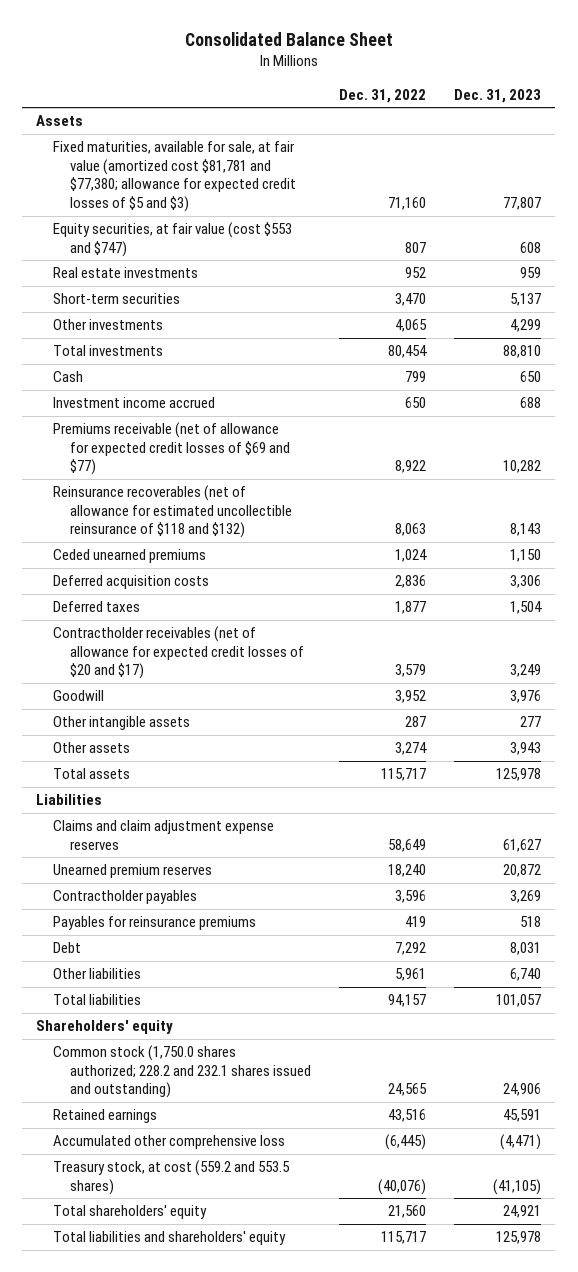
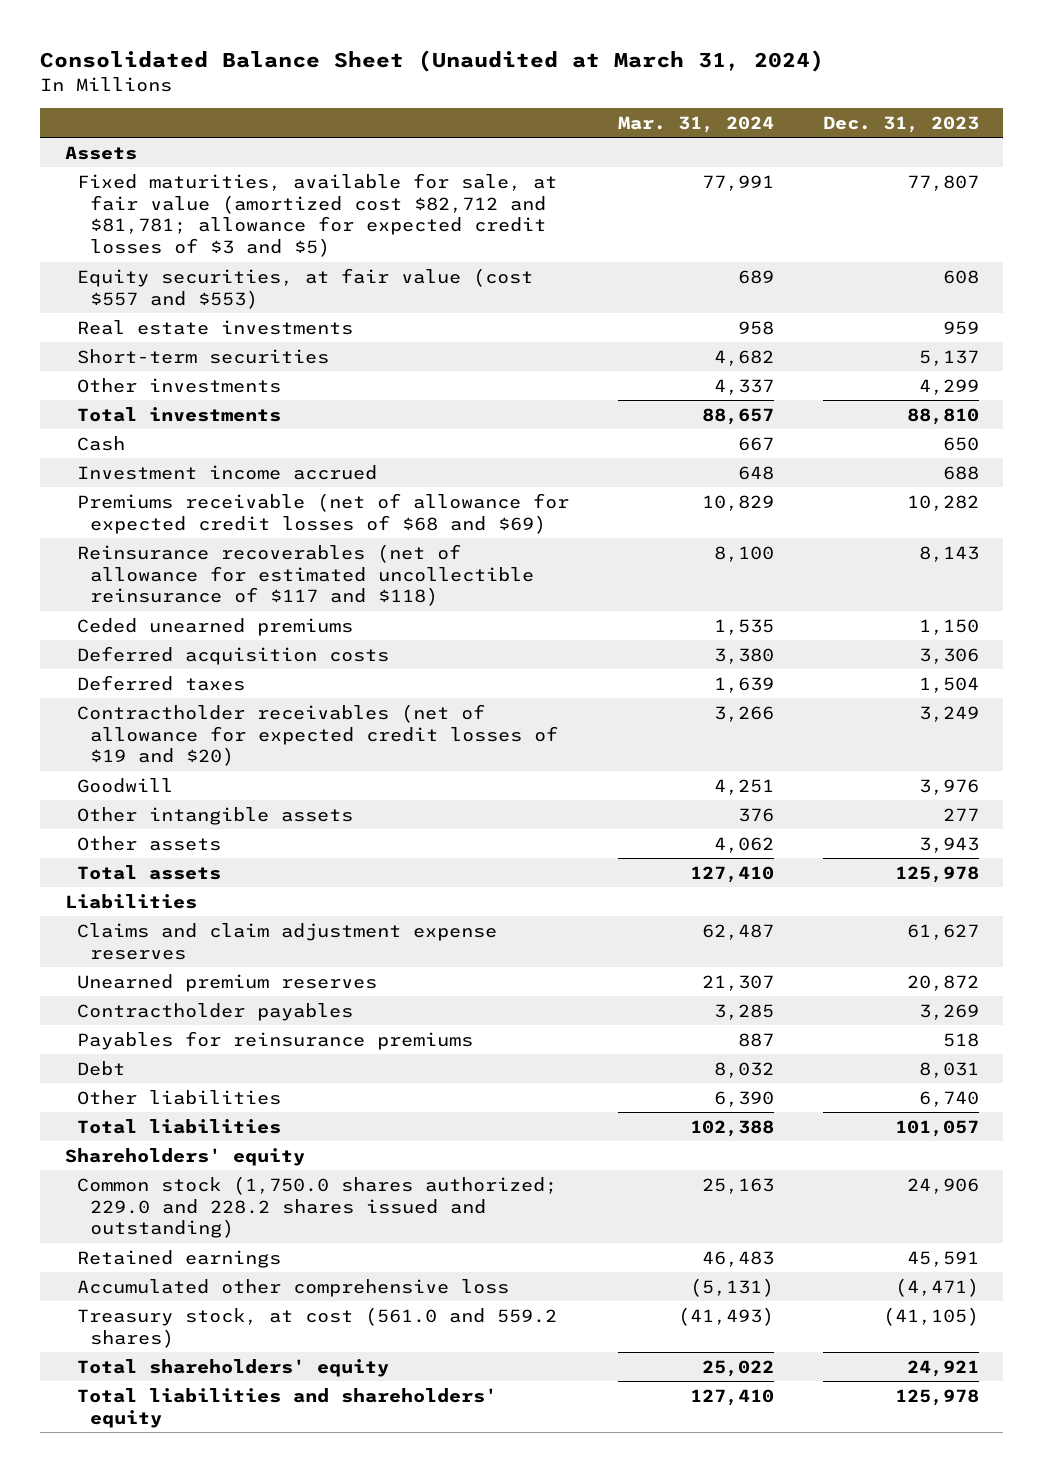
[184,31,393,46] Consolidated Balance Sheet -> [40,50,825,73] Consolidated Balance Sheet (Unaudited at March 31, 2024)
[339,88,427,103] Dec. 31, 2022 -> none
none -> [617,115,774,133] Mar. 31, 2024
[53,141,297,213] Fixed maturities, available for sale, at fair value (amortized cost $81,781 and $77,380; allowance for expected credit losses of $5 and $3) -> [77,172,558,258] Fixed maturities, available for sale, at fair value (amortized cost $82,712 and $81,781; allowance for expected credit losses of $3 and $5)
[53,222,293,257] Equity securities, at fair value (cost $553 and $747) -> [77,267,534,309] Equity securities, at fair value (cost $557 and $553)
[53,422,291,476] Premiums receivable (net of allowance for expected credit losses of $69 and $77) -> [77,492,570,534] Premiums receivable (net of allowance for expected credit losses of $68 and $69)
[53,485,293,539] Reinsurance recoverables (net of allowance for estimated uncollectible reinsurance of $118 and $132) -> [77,543,534,607] Reinsurance recoverables (net of allowance for estimated uncollectible reinsurance of $117 and $118)
[53,626,305,680] Contractholder receivables (net of allowance for expected credit losses of $20 and $17) -> [77,703,558,767] Contractholder receivables (net of allowance for expected credit losses of $19 and $20)
[53,1045,312,1099] Common stock (1,750.0 shares authorized; 228.2 and 232.1 shares issued and outstanding) -> [77,1175,558,1239] Common stock (1,750.0 shares authorized; 229.0 and 228.2 shares issued and outstanding)
[53,1160,291,1195] Treasury stock, at cost (559.2 and 553.5 shares) -> [77,1306,558,1348] Treasury stock, at cost (561.0 and 559.2 shares)

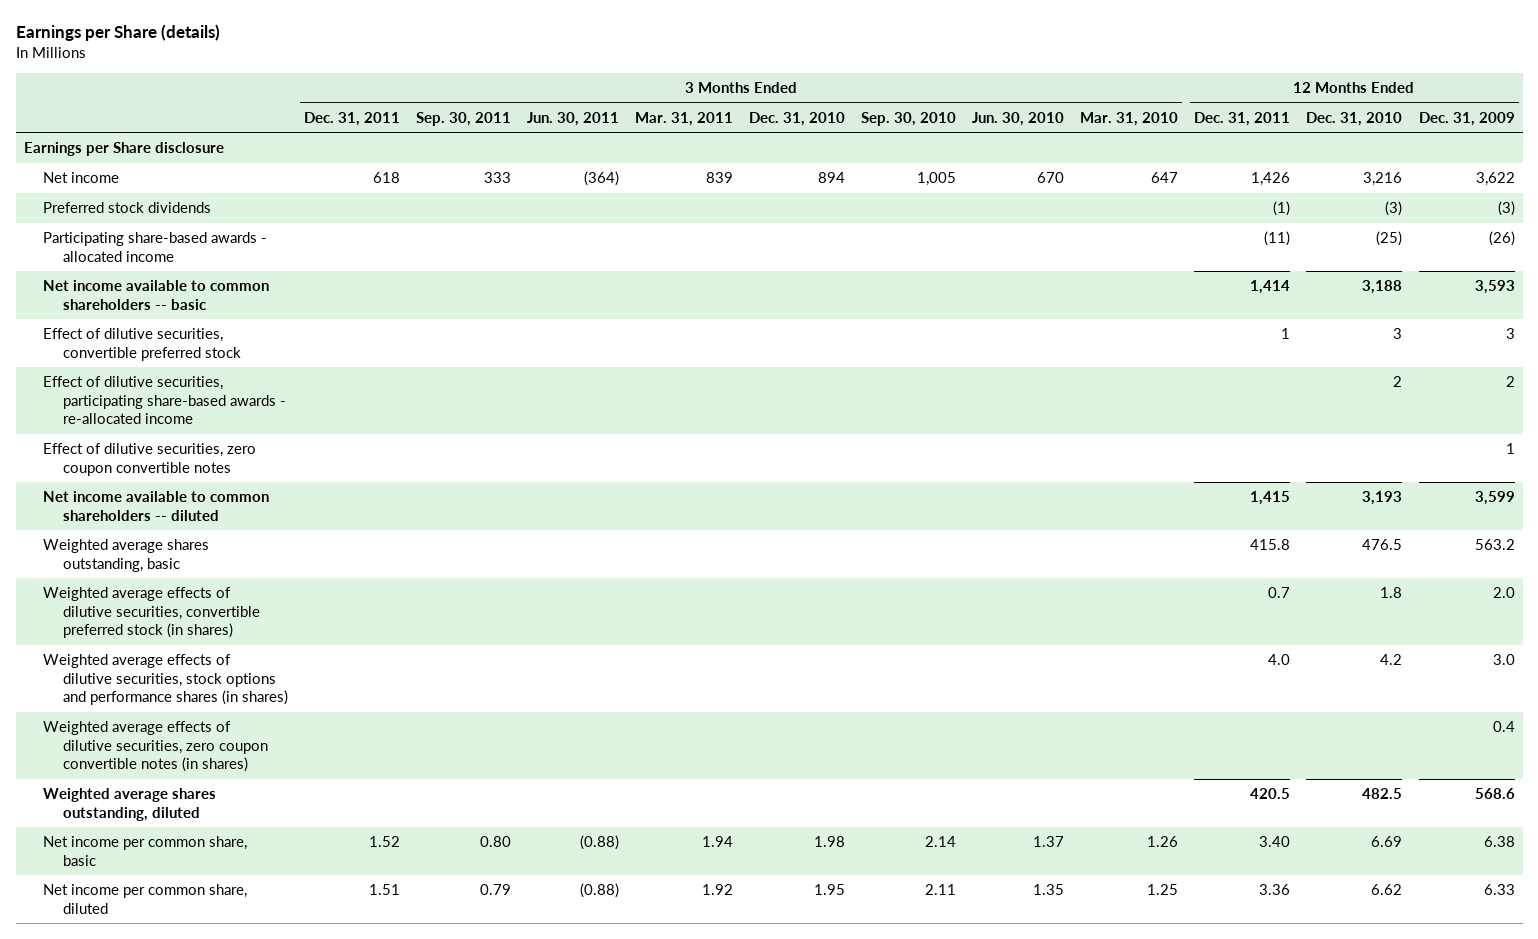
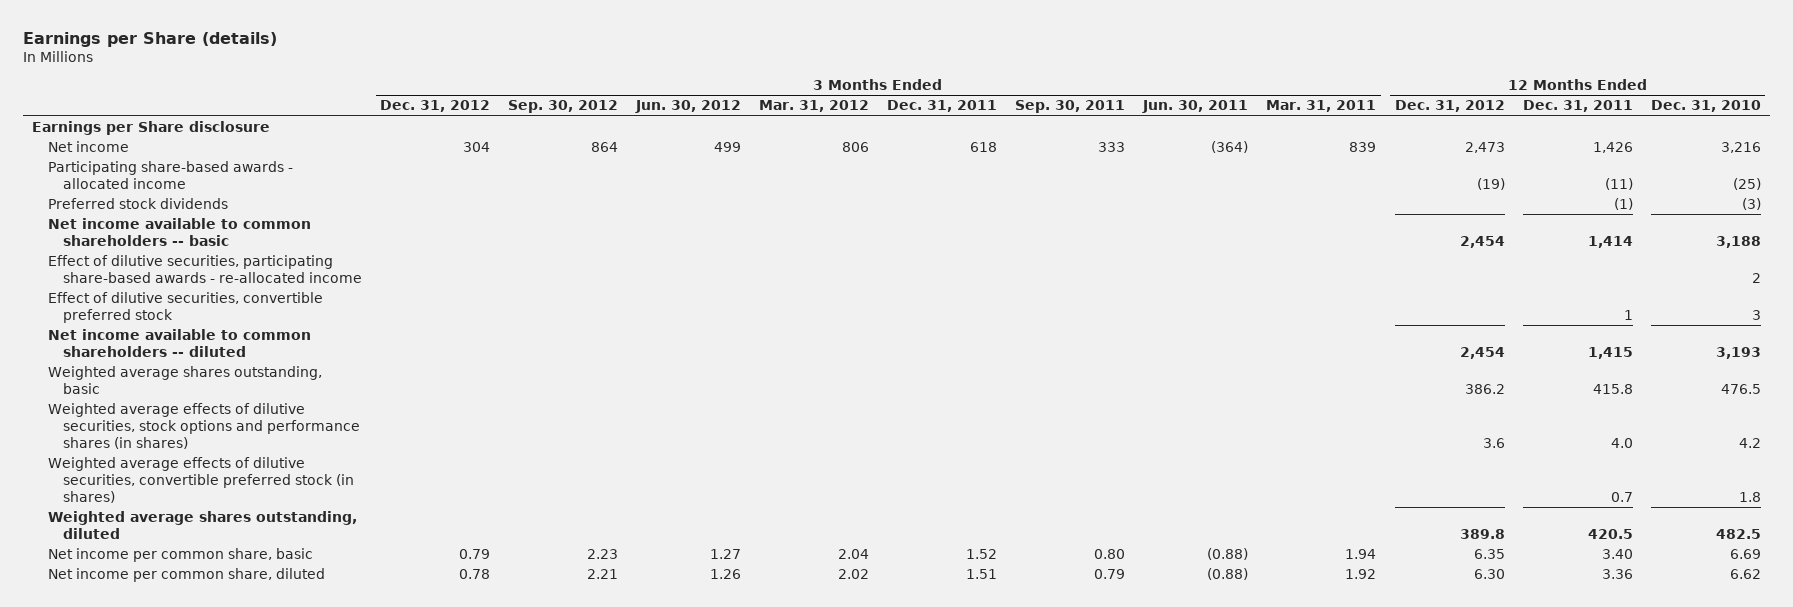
[749,111,846,126] Dec. 31, 2010 -> none
[861,111,957,126] Sep. 30, 2010 -> none
[972,111,1065,126] Jun. 30, 2010 -> none
[1080,111,1179,126] Mar. 31, 2010 -> none
[1418,111,1515,126] Dec. 31, 2009 -> none
none -> [380,100,491,113] Dec. 31, 2012
none -> [508,100,619,114] Sep. 30, 2012
none -> [635,100,742,114] Jun. 30, 2012
none -> [759,100,870,113] Mar. 31, 2012
none -> [1394,100,1505,113] Dec. 31, 2012
[43,202,212,214] Preferred stock dividends -> [47,197,228,209] Preferred stock dividends
[43,443,257,476] Effect of dilutive securities, zero coupon convertible notes -> none
[43,328,241,361] Effect of dilutive securities, convertible preferred stock -> [47,291,323,323] Effect of dilutive securities, convertible preferred stock
[43,721,268,773] Weighted average effects of dilutive securities, zero coupon convertible notes (in shares) -> none
[43,587,260,639] Weighted average effects of dilutive securities, convertible preferred stock (in shares) -> [47,456,355,503] Weighted average effects of dilutive securities, convertible preferred stock (in shares)

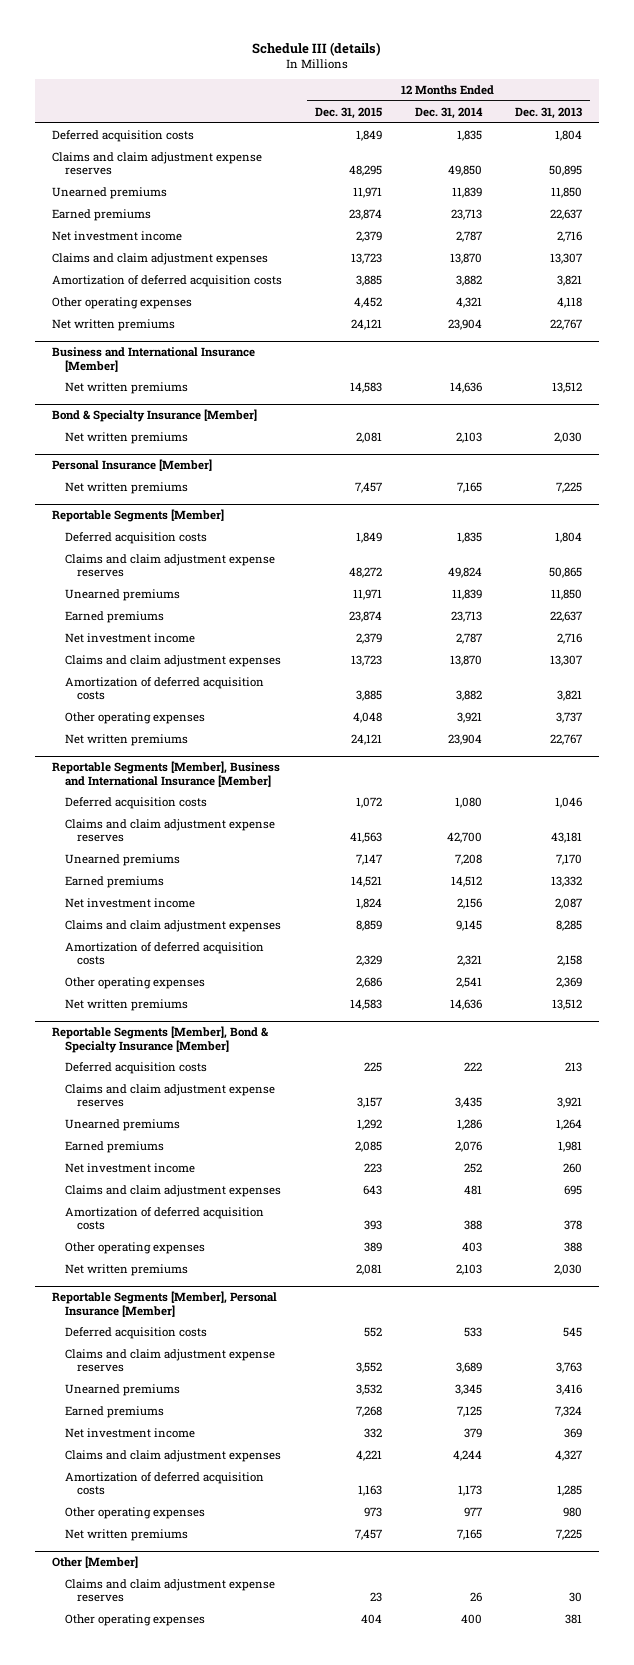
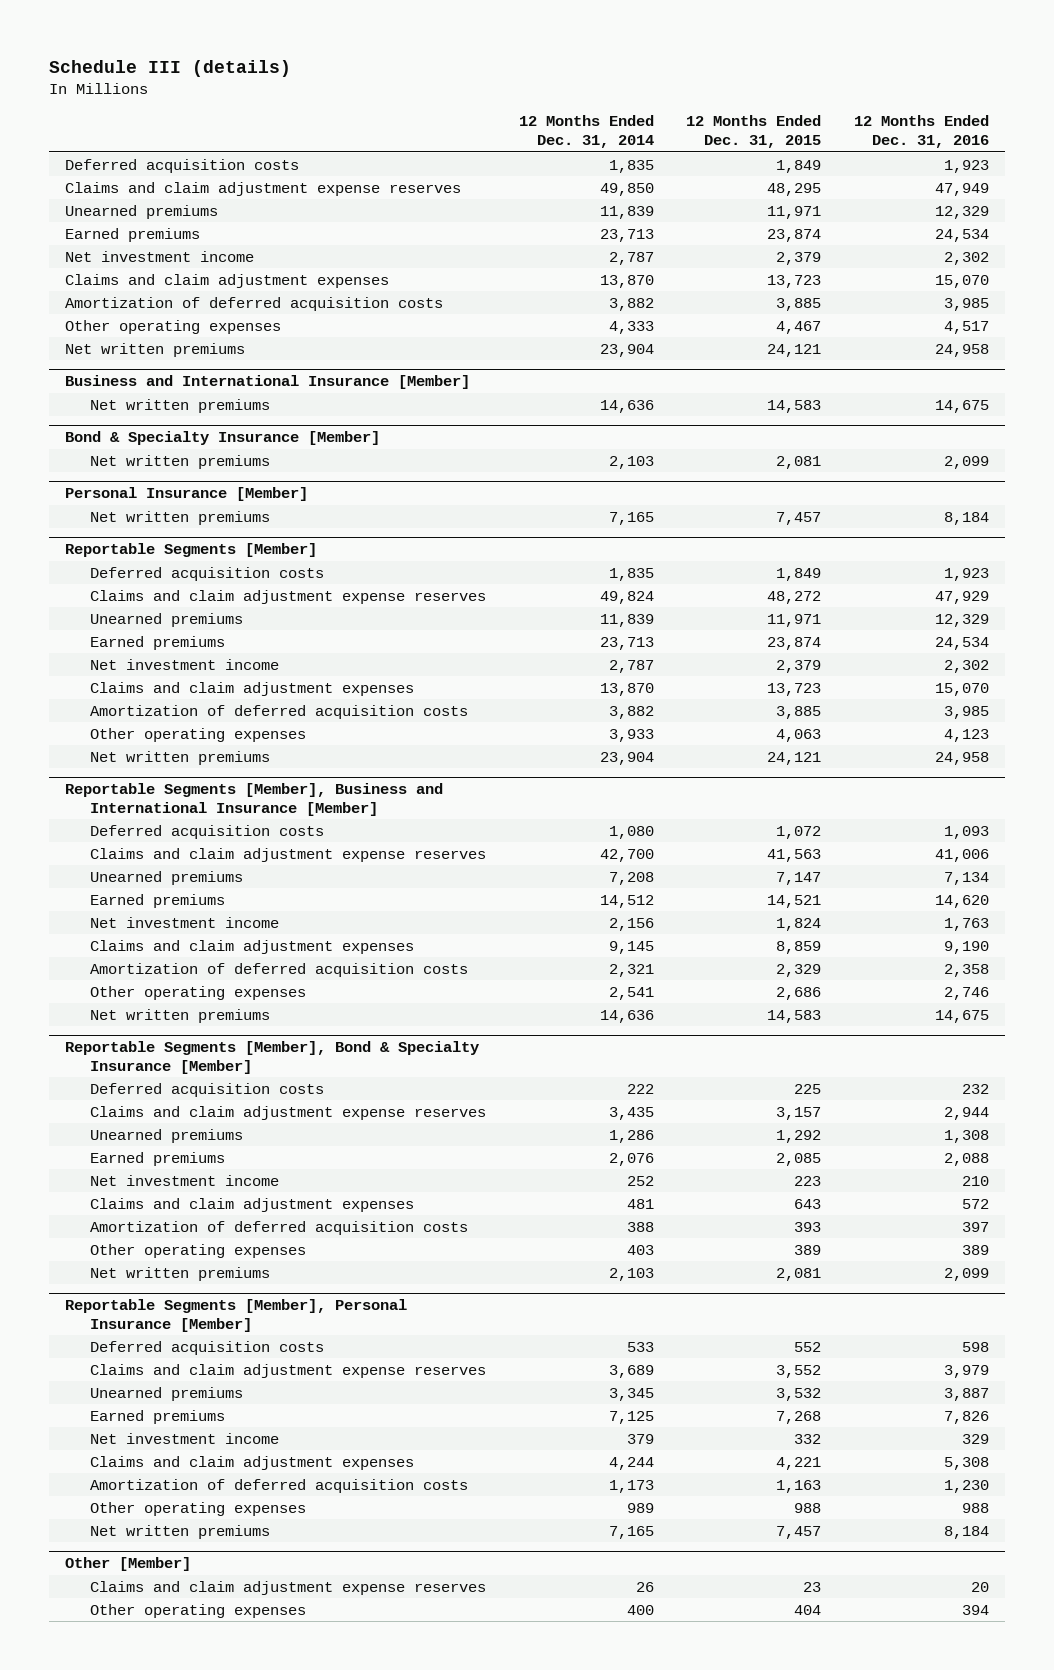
[515,106,583,119] Dec. 31, 2013 -> none
none -> [853,115,989,149] 12 Months Ended Dec. 31, 2016
[353,296,382,308] 4,452 -> [776,320,822,334] 4,467
[455,296,482,308] 4,321 -> [608,320,654,334] 4,333
[352,711,382,723] 4,048 -> [776,728,822,742] 4,063
[456,711,482,723] 3,921 -> [608,728,654,742] 3,933
[363,1506,382,1517] 973 -> [794,1502,822,1513] 988
[463,1506,482,1517] 977 -> [626,1502,654,1513] 989

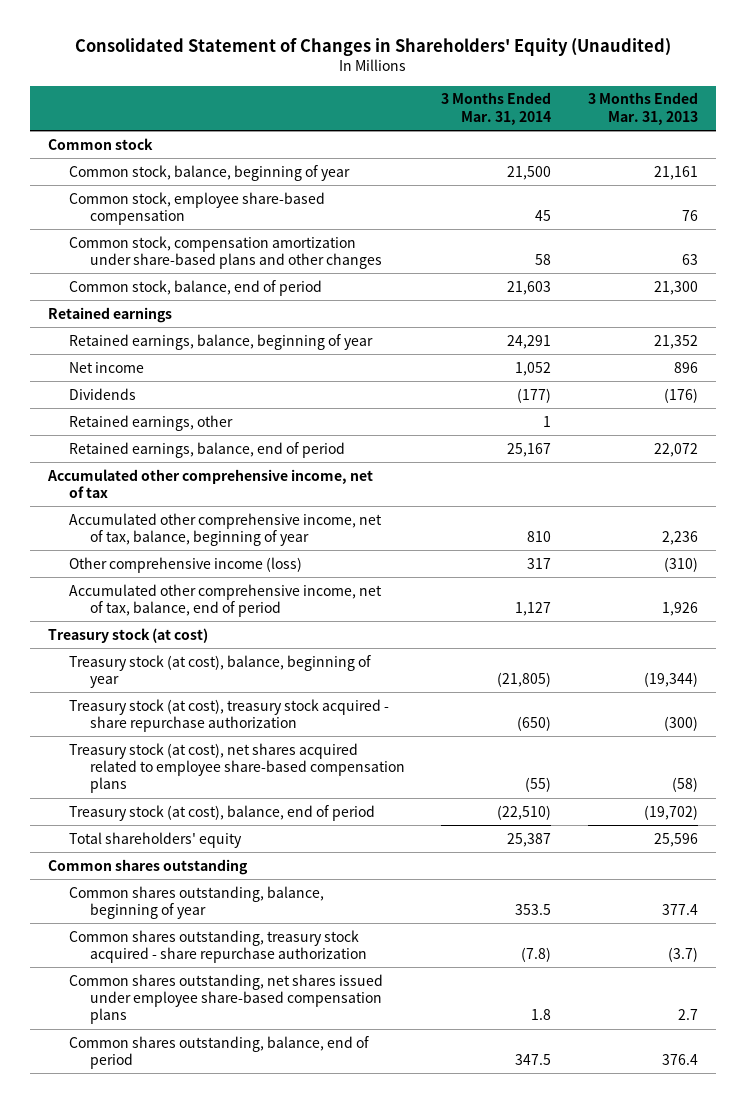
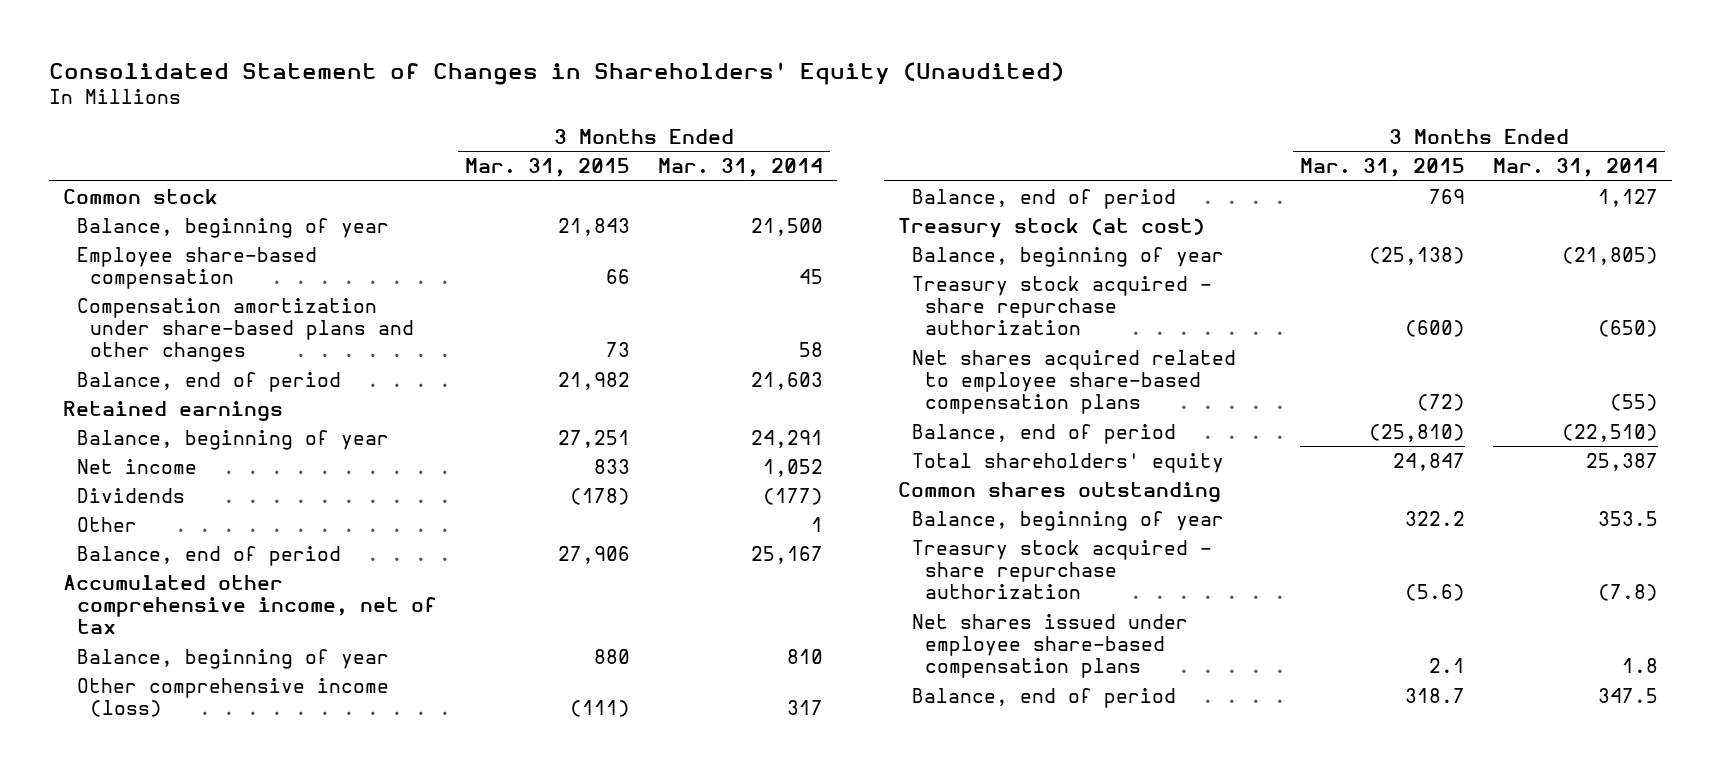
[587,92,698,125] 3 Months Ended Mar. 31, 2013 -> none
none -> [465,158,631,178] Mar. 31, 2015
[69,164,351,181] Common stock, balance, beginning of year -> [76,217,389,238] Balance, beginning of year
[69,191,326,226] Common stock, employee share-based compensation -> [76,246,317,290] Employee share-based compensation
[69,235,383,270] Common stock, compensation amortization under share-based plans and other changes -> [76,297,415,363] Compensation amortization under share-based plans and other changes
[69,279,323,296] Common stock, balance, end of period -> [76,371,341,392] Balance, end of period
[69,333,374,350] Retained earnings, balance, beginning of year -> [76,429,389,450] Balance, beginning of year
[69,414,234,431] Retained earnings, other -> [76,516,137,532] Other
[69,441,346,458] Retained earnings, balance, end of period -> [76,545,341,566] Balance, end of period
[69,512,383,547] Accumulated other comprehensive income, net of tax, balance, beginning of year -> [76,648,389,669] Balance, beginning of year
[69,583,383,618] Accumulated other comprehensive income, net of tax, balance, end of period -> [911,188,1176,209] Balance, end of period
[69,654,372,689] Treasury stock (at cost), balance, beginning of year -> [911,246,1224,267] Balance, beginning of year
[69,698,390,733] Treasury stock (at cost), treasury stock acquired - share repurchase authorization -> [911,275,1212,336] Treasury stock acquired - share repurchase authorization
[69,742,406,794] Treasury stock (at cost), net shares acquired related to employee share-based compensation plans -> [911,349,1236,415] Net shares acquired related to employee share-based compensation plans
[69,804,376,821] Treasury stock (at cost), balance, end of period -> [911,423,1176,444] Balance, end of period
[69,885,325,920] Common shares outstanding, balance, beginning of year -> [911,510,1224,531] Balance, beginning of year
[69,929,368,964] Common shares outstanding, treasury stock acquired - share repurchase authorization -> [911,539,1212,600] Treasury stock acquired - share repurchase authorization
[69,973,384,1025] Common shares outstanding, net shares issued under employee share-based compensation plans -> [911,613,1188,679] Net shares issued under employee share-based compensation plans
[69,1035,370,1070] Common shares outstanding, balance, end of period -> [911,687,1176,708] Balance, end of period

